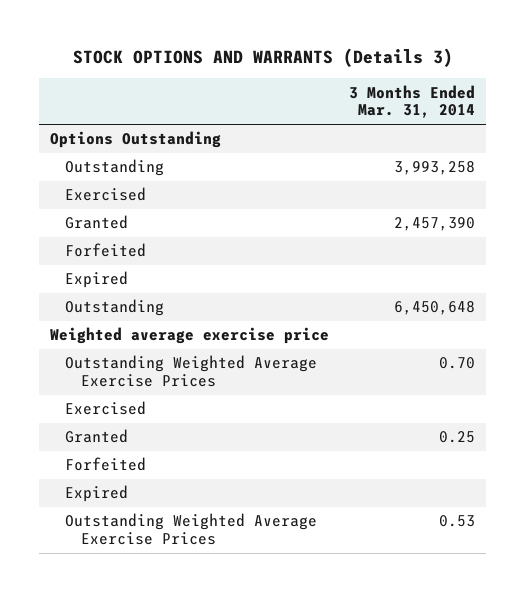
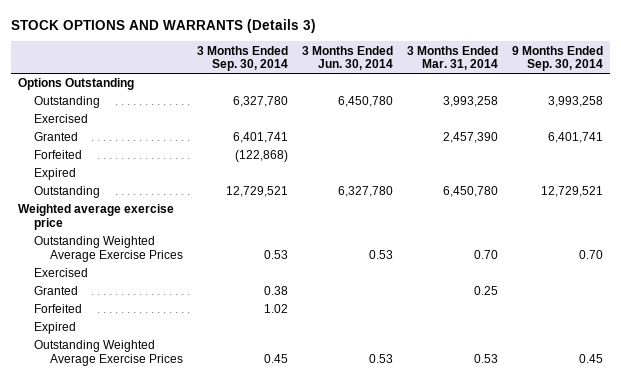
none -> [197,45,289,72] 3 Months Ended Sep. 30, 2014
none -> [302,45,394,71] 3 Months Ended Jun. 30, 2014
none -> [512,45,604,72] 9 Months Ended Sep. 30, 2014
[394,301,476,316] 6,450,648 -> [443,186,499,198] 6,450,780

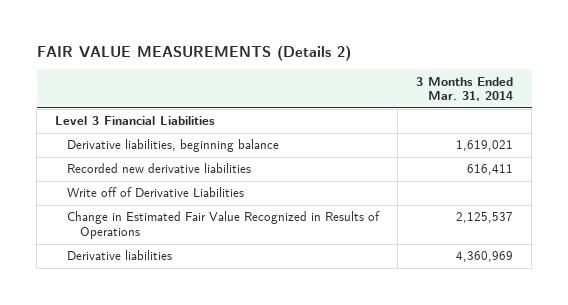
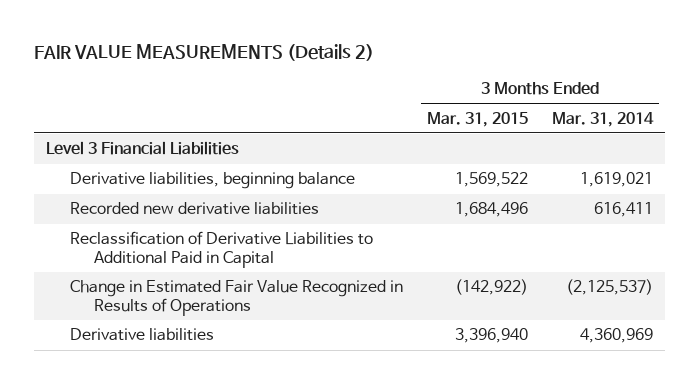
none -> [427,111,529,127] Mar. 31, 2015
[67,187,245,198] Write off of Derivative Liabilities -> [70,231,374,268] Reclassification of Derivative Liabilities to Additional Paid in Capital
[456,212,514,224] 2,125,537 -> [566,279,654,296] (2,125,537)

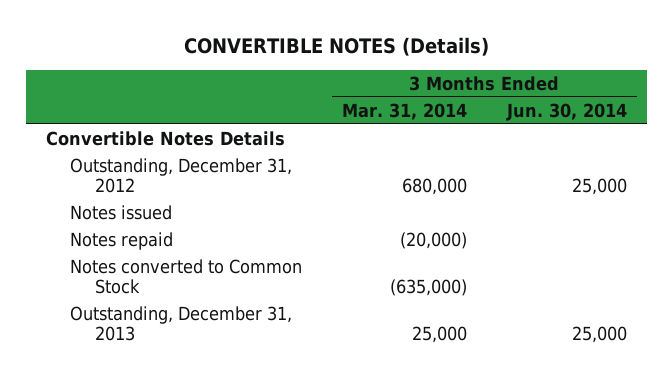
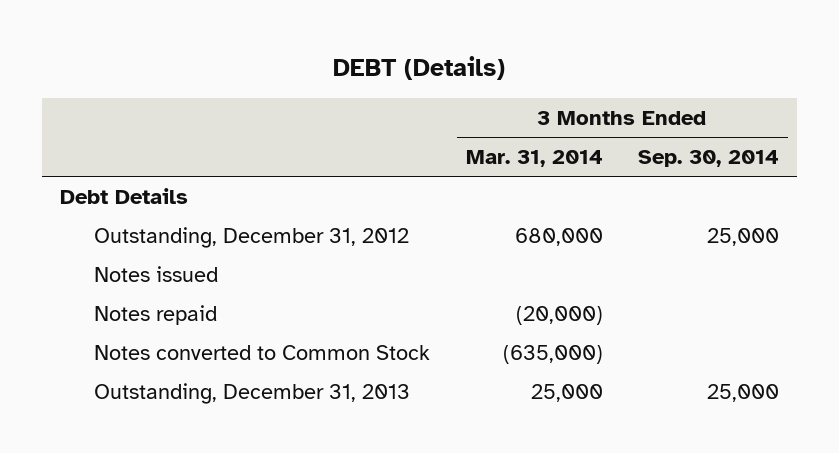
[184,36,490,56] CONVERTIBLE NOTES (Details) -> [333,55,506,80] DEBT (Details)
[505,102,627,121] Jun. 30, 2014 -> none
none -> [638,150,780,168] Sep. 30, 2014
[45,130,285,146] Convertible Notes Details -> [59,188,188,205] Debt Details

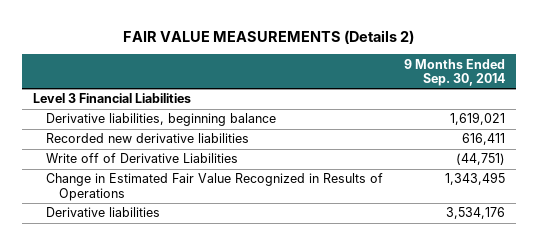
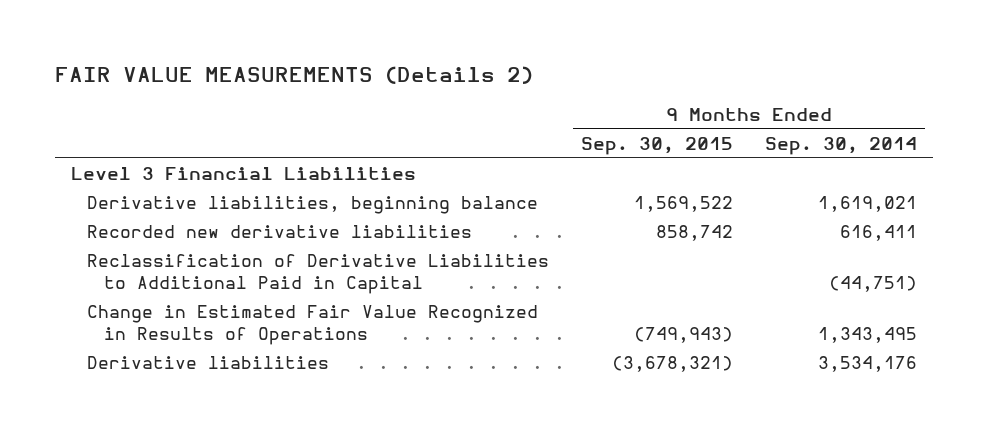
none -> [581,136,734,155] Sep. 30, 2015
[46,153,239,164] Write off of Derivative Liabilities -> [87,254,550,295] Reclassification of Derivative Liabilities to Additional Paid in Capital

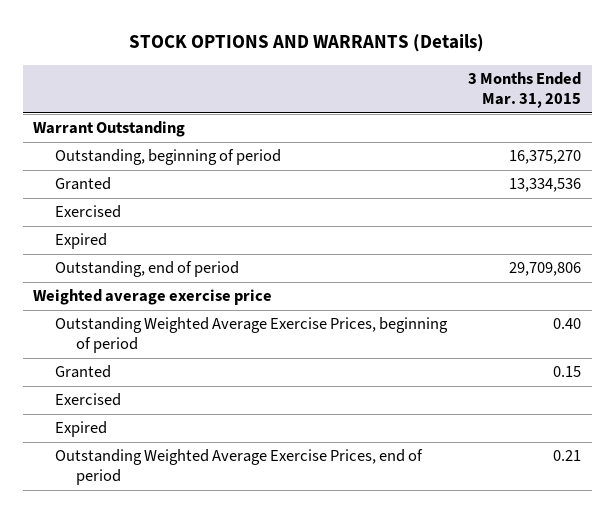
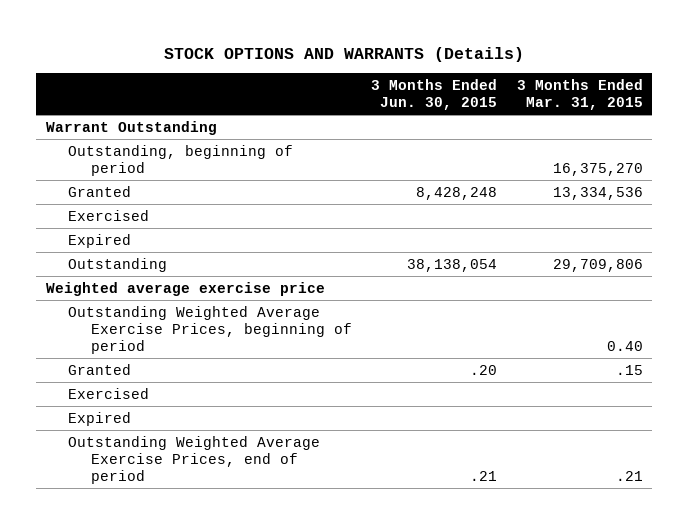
none -> [371,79,498,111] 3 Months Ended Jun. 30, 2015
[54,261,239,278] Outstanding, end of period -> [68,258,168,273] Outstanding
[553,366,582,378] 0.15 -> [615,365,643,376] .15
[553,450,582,462] 0.21 -> [615,470,643,481] .21

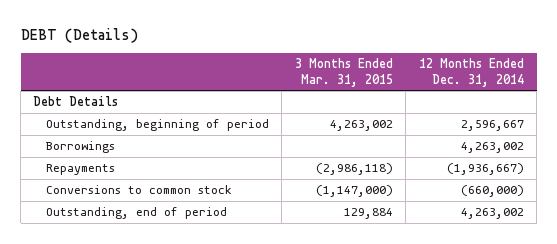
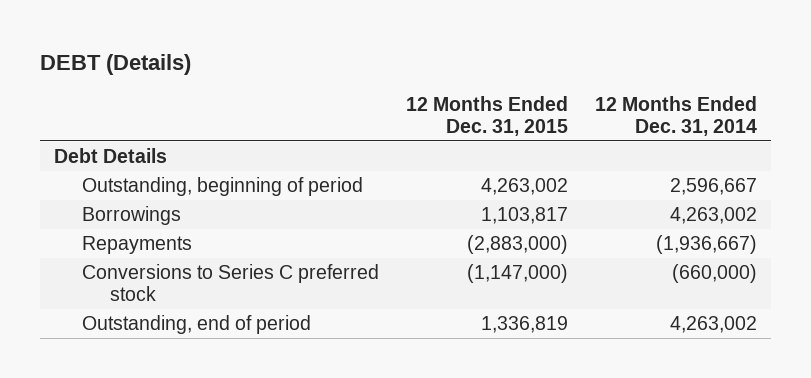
[294,58,393,87] 3 Months Ended Mar. 31, 2015 -> none
none -> [406,95,569,136] 12 Months Ended Dec. 31, 2015
[45,185,232,195] Conversions to common stock -> [82,264,380,302] Conversions to Series C preferred stock

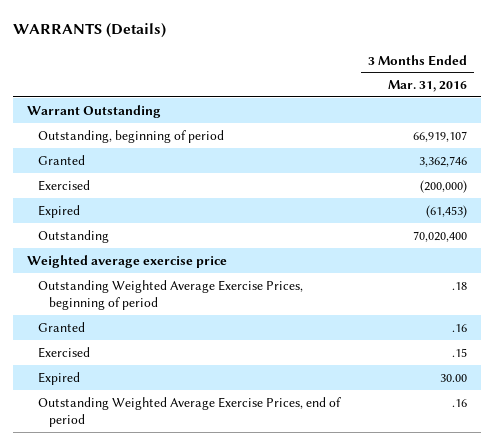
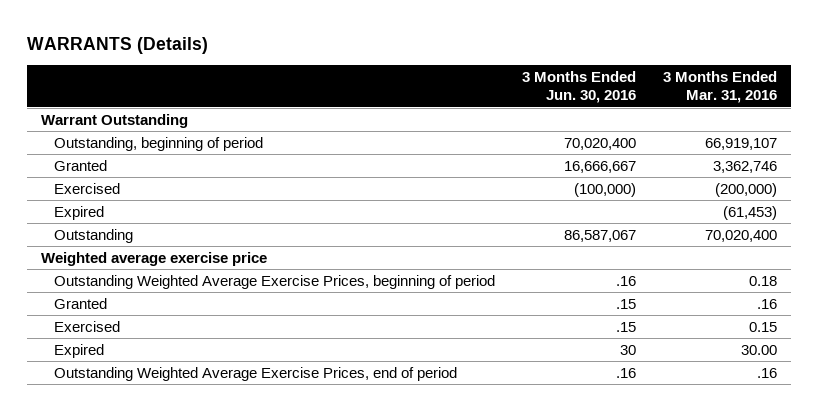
none -> [521,71,636,104] 3 Months Ended Jun. 30, 2016
[452,281,468,290] .18 -> [749,275,778,286] 0.18
[452,347,468,357] .15 -> [749,321,778,332] 0.15

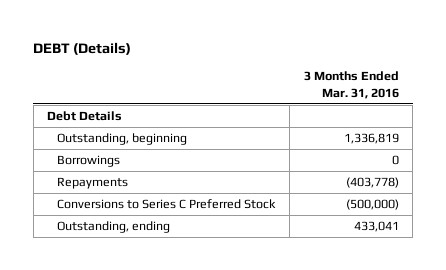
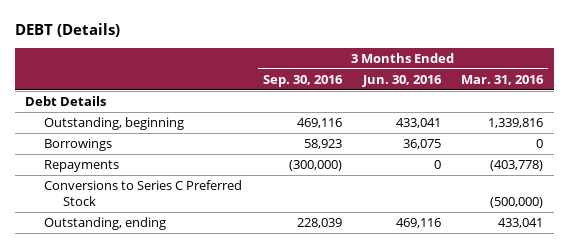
none -> [262,74,343,87] Sep. 30, 2016
none -> [361,74,442,87] Jun. 30, 2016
[343,133,399,145] 1,336,819 -> [488,117,544,128] 1,339,816

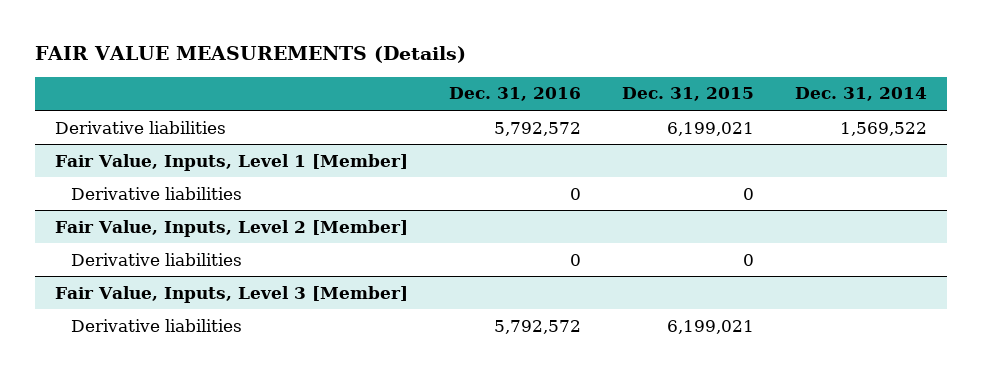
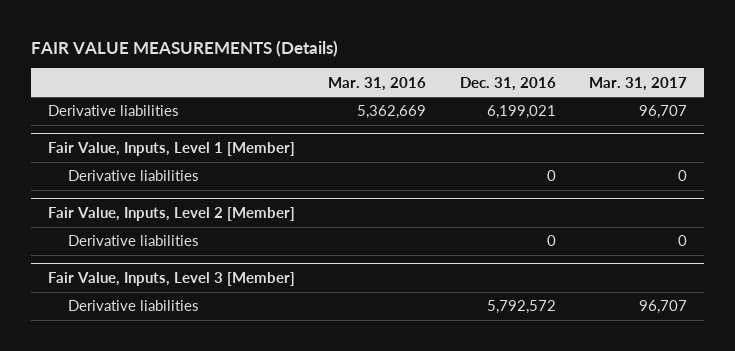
[622,87,755,102] Dec. 31, 2015 -> none
[794,87,927,102] Dec. 31, 2014 -> none
none -> [328,76,427,91] Mar. 31, 2016
none -> [589,76,688,91] Mar. 31, 2017
[494,121,582,136] 5,792,572 -> [486,105,556,120] 6,199,021

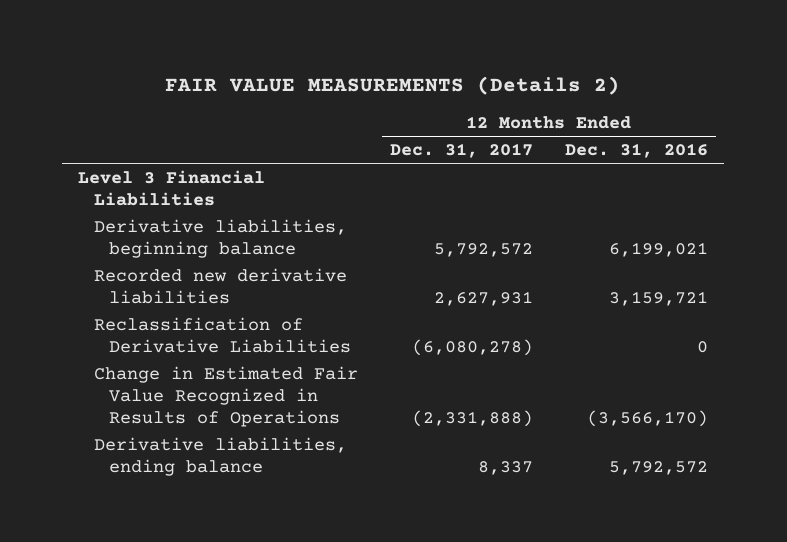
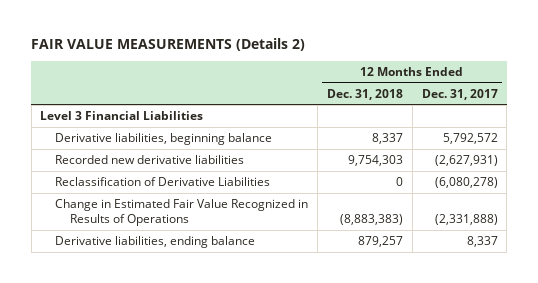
[565,143,709,159] Dec. 31, 2016 -> none
none -> [326,88,403,100] Dec. 31, 2018
[433,290,533,306] 2,627,931 -> [434,154,498,166] (2,627,931)

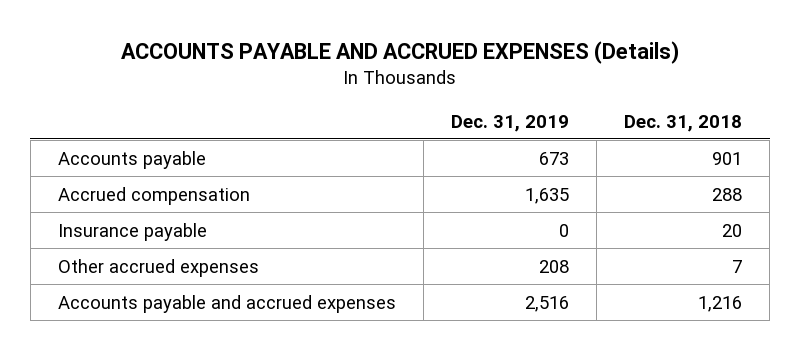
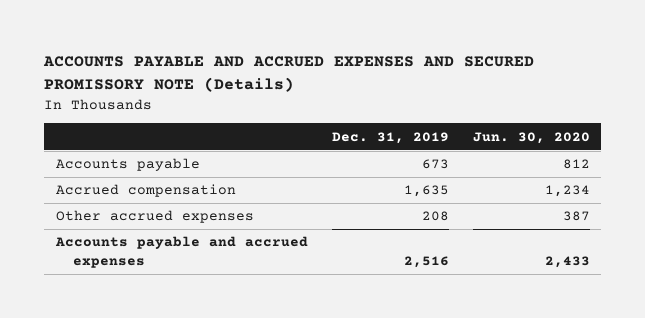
[120,41,679,65] ACCOUNTS PAYABLE AND ACCRUED EXPENSES (Details) -> [42,56,534,93] ACCOUNTS PAYABLE AND ACCRUED EXPENSES AND SECURED PROMISSORY NOTE (Details)
[624,114,743,132] Dec. 31, 2018 -> none
none -> [472,131,590,144] Jun. 30, 2020
[57,222,207,241] Insurance payable -> none

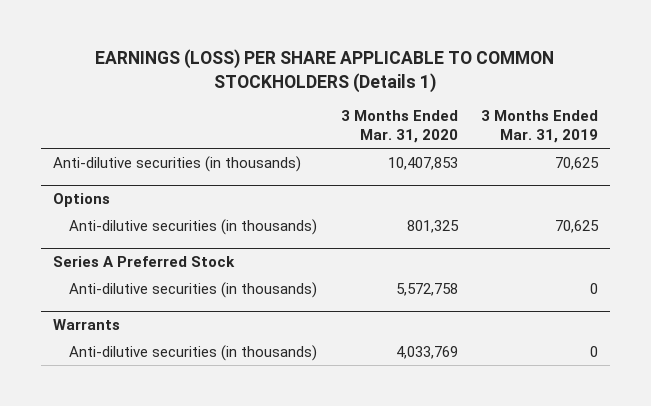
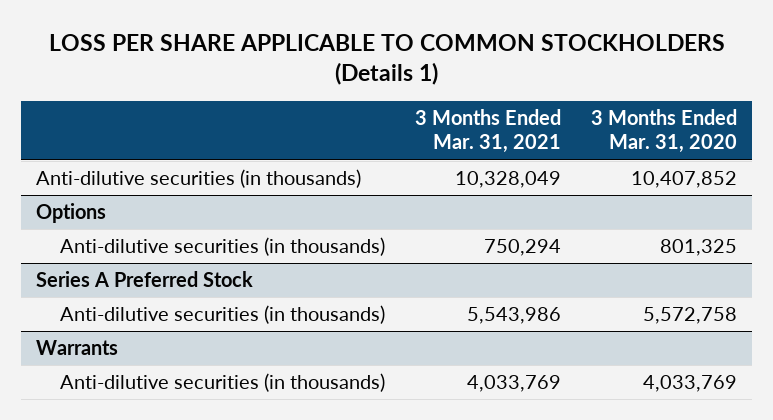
[95,49,555,93] EARNINGS (LOSS) PER SHARE APPLICABLE TO COMMON STOCKHOLDERS (Details 1) -> [48,34,725,86] LOSS PER SHARE APPLICABLE TO COMMON STOCKHOLDERS (Details 1)
[481,110,599,144] 3 Months Ended Mar. 31, 2019 -> none
none -> [415,109,562,154] 3 Months Ended Mar. 31, 2021
[387,156,458,170] 10,407,853 -> [631,171,738,189] 10,407,852

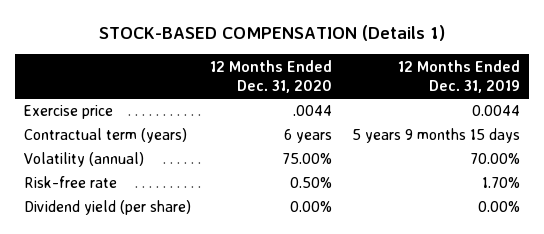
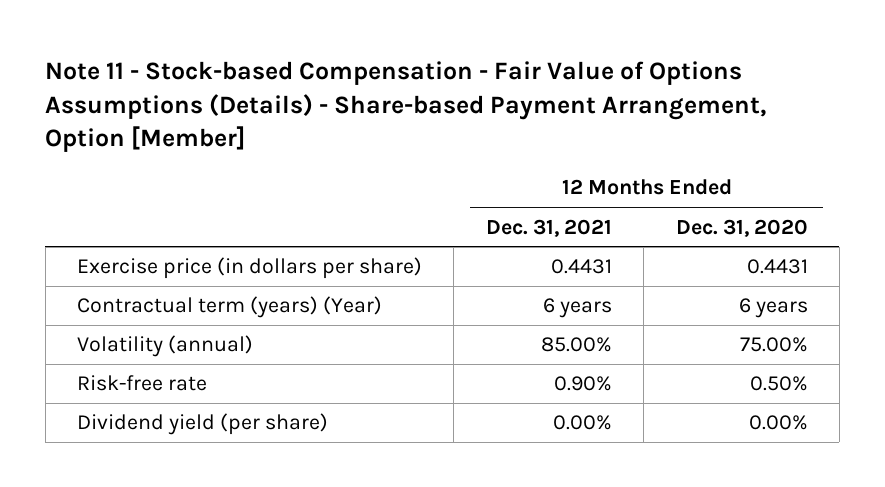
[98,24,445,41] STOCK-BASED COMPENSATION (Details 1) -> [45,60,767,153] Note 11 - Stock-based Compensation - Fair Value of Options Assumptions (Details) - Share-based Payment Arrangement, Option [Member]
[397,59,520,94] 12 Months Ended Dec. 31, 2019 -> none
none -> [485,218,612,237] Dec. 31, 2021
[24,105,114,120] Exercise price -> [77,257,423,280] Exercise price (in dollars per share)
[293,105,333,117] .0044 -> [746,259,808,275] 0.4431
[24,128,188,144] Contractual term (years) -> [77,296,383,319] Contractual term (years) (Year)

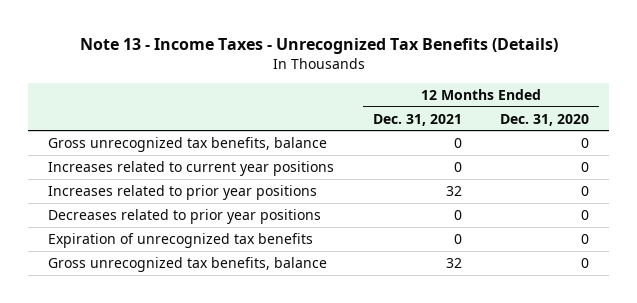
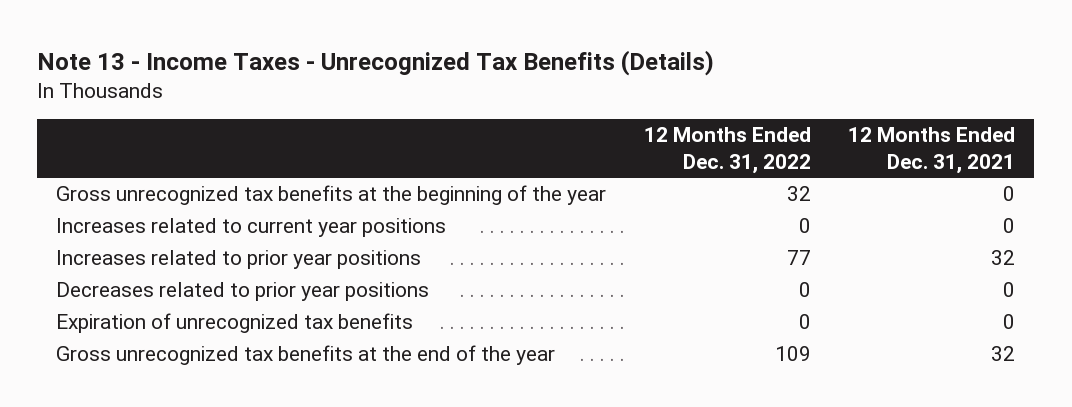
[500,113,590,126] Dec. 31, 2020 -> none
none -> [643,126,811,174] 12 Months Ended Dec. 31, 2022
[47,136,327,152] Gross unrecognized tax benefits, balance -> [56,185,607,206] Gross unrecognized tax benefits at the beginning of the year
[47,256,327,272] Gross unrecognized tax benefits, balance -> [56,345,556,366] Gross unrecognized tax benefits at the end of the year

